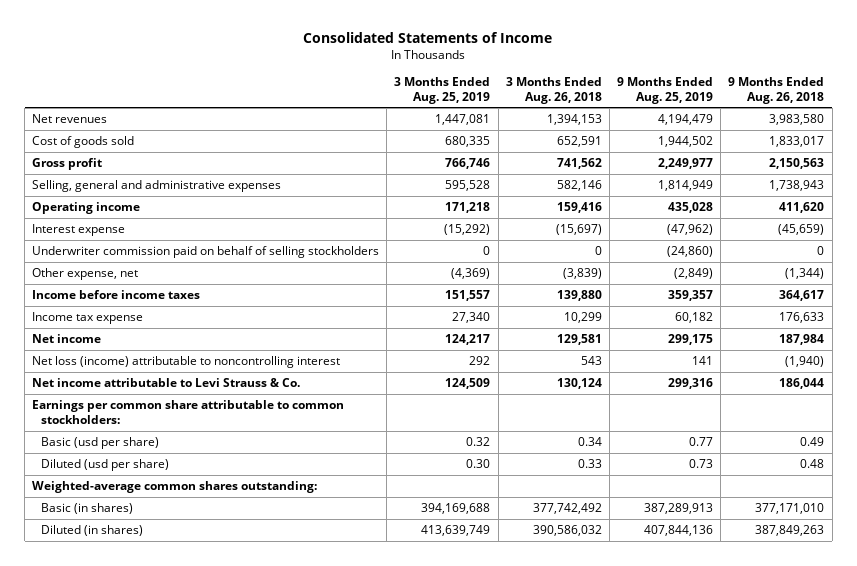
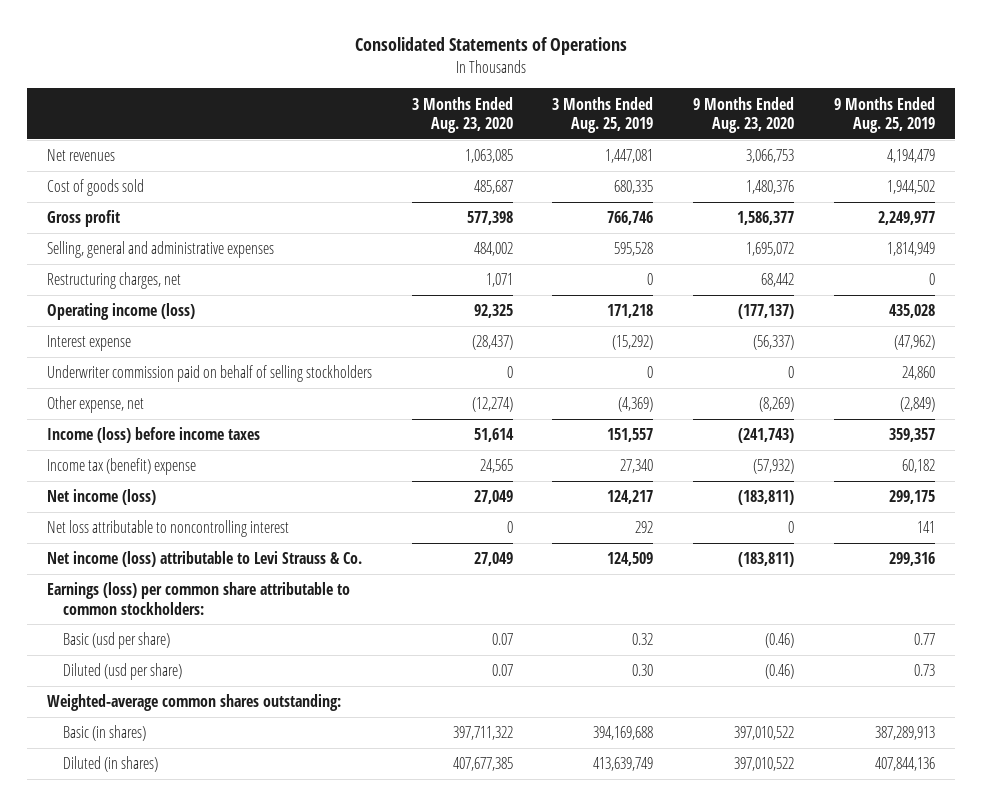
[303,31,553,43] Consolidated Statements of Income -> [354,37,627,56] Consolidated Statements of Operations
[505,76,602,104] 3 Months Ended Aug. 26, 2018 -> none
[728,76,825,104] 9 Months Ended Aug. 26, 2018 -> none
none -> [411,96,513,134] 3 Months Ended Aug. 23, 2020
none -> [692,96,794,134] 9 Months Ended Aug. 23, 2020
none -> [46,272,181,290] Restructuring charges, net
[32,202,141,215] Operating income -> [46,303,195,321] Operating income (loss)
[667,246,714,258] (24,860) -> [901,366,935,381] 24,860
[32,290,201,300] Income before income taxes -> [46,427,260,444] Income (loss) before income taxes
[32,312,144,325] Income tax expense -> [46,458,196,476] Income tax (benefit) expense
[32,334,102,344] Net income -> [46,489,156,506] Net income (loss)
[32,356,341,369] Net loss (income) attributable to noncontrolling interest -> [46,520,289,538] Net loss attributable to noncontrolling interest
[32,378,301,388] Net income attributable to Levi Strauss & Co. -> [46,551,362,568] Net income (loss) attributable to Levi Strauss & Co.
[32,400,345,424] Earnings per common share attributable to common stockholders: -> [46,582,350,615] Earnings (loss) per common share attributable to common stockholders:

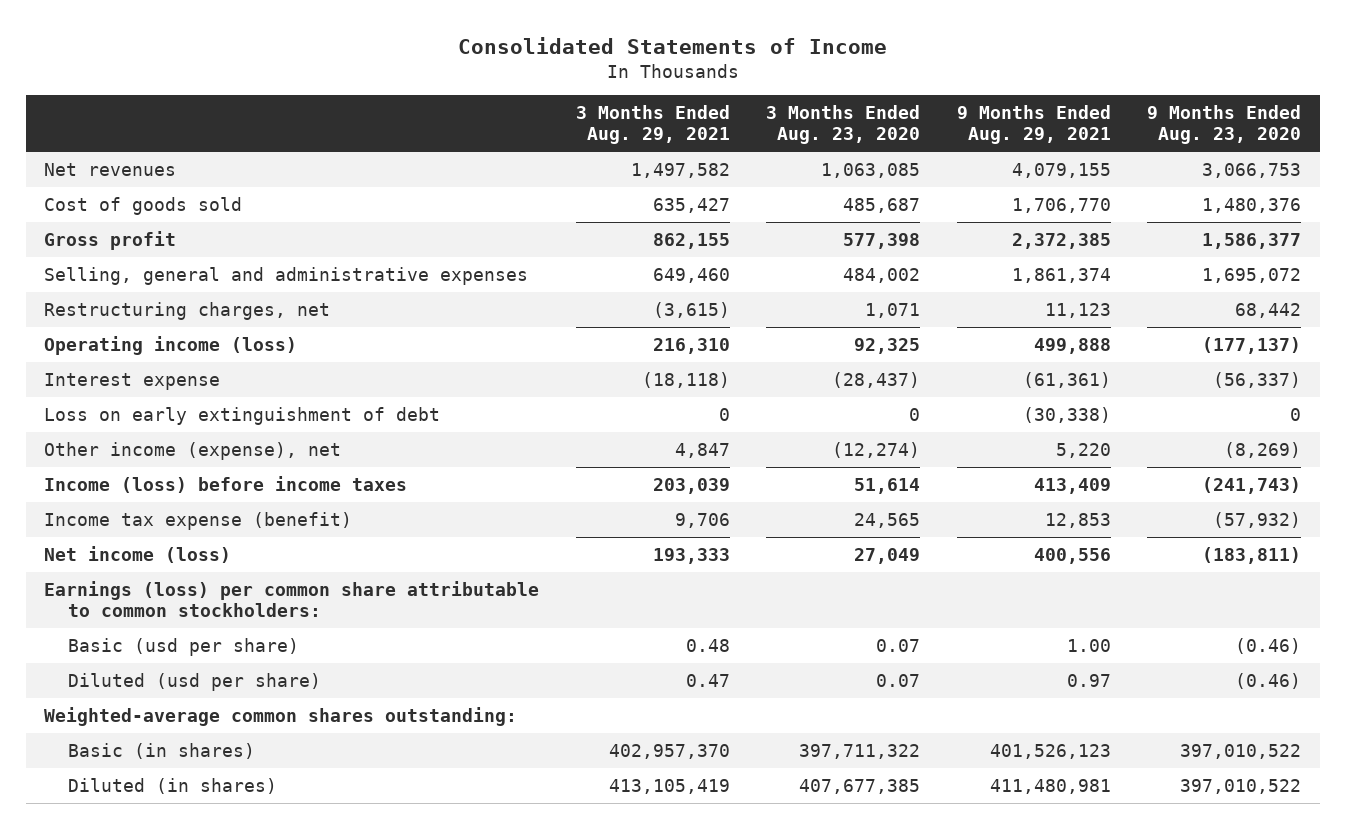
[354,37,627,56] Consolidated Statements of Operations -> [457,36,887,54] Consolidated Statements of Income
[552,96,654,134] 3 Months Ended Aug. 25, 2019 -> none
[833,96,935,134] 9 Months Ended Aug. 25, 2019 -> none
none -> [575,105,730,145] 3 Months Ended Aug. 29, 2021
none -> [956,105,1111,145] 9 Months Ended Aug. 29, 2021
[46,365,372,383] Underwriter commission paid on behalf of selling stockholders -> none
none -> [44,406,441,425] Loss on early extinguishment of debt
[46,396,144,414] Other expense, net -> [44,441,342,460] Other income (expense), net
[46,458,196,476] Income tax (benefit) expense -> [44,511,353,530] Income tax expense (benefit)
[46,520,289,538] Net loss attributable to noncontrolling interest -> none
[46,551,362,568] Net income (loss) attributable to Levi Strauss & Co. -> none

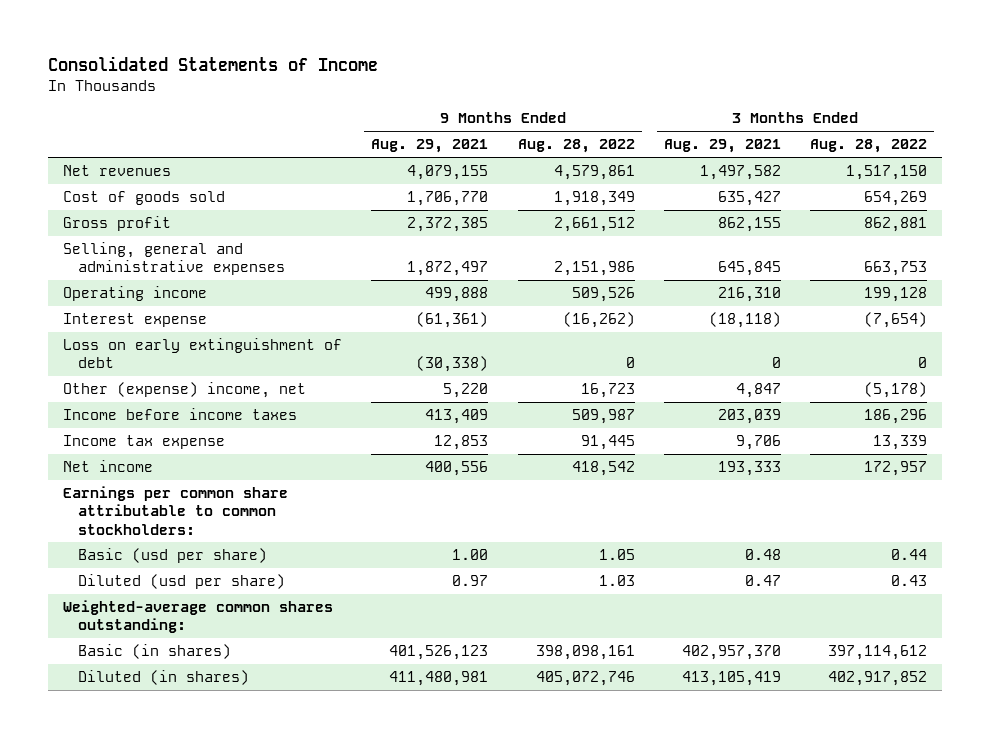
[766,105,921,145] 3 Months Ended Aug. 23, 2020 -> none
[1147,105,1302,145] 9 Months Ended Aug. 23, 2020 -> none
none -> [517,139,635,154] Aug. 28, 2022
none -> [810,139,928,154] Aug. 28, 2022
[44,301,331,320] Restructuring charges, net -> none
[652,267,730,283] 649,460 -> [717,261,781,277] 645,845
[1011,267,1111,283] 1,861,374 -> [407,261,489,277] 1,872,497
[44,335,298,355] Operating income (loss) -> [62,286,207,302] Operating income
[44,441,342,460] Other income (expense), net -> [62,382,306,399] Other (expense) income, net
[44,475,408,493] Income (loss) before income taxes -> [62,408,297,421] Income before income taxes
[44,511,353,530] Income tax expense (benefit) -> [62,435,225,450] Income tax expense
[44,545,232,563] Net income (loss) -> [62,460,153,473] Net income
[44,580,540,618] Earnings (loss) per common share attributable to common stockholders: -> [62,486,288,535] Earnings per common share attributable to common stockholders:

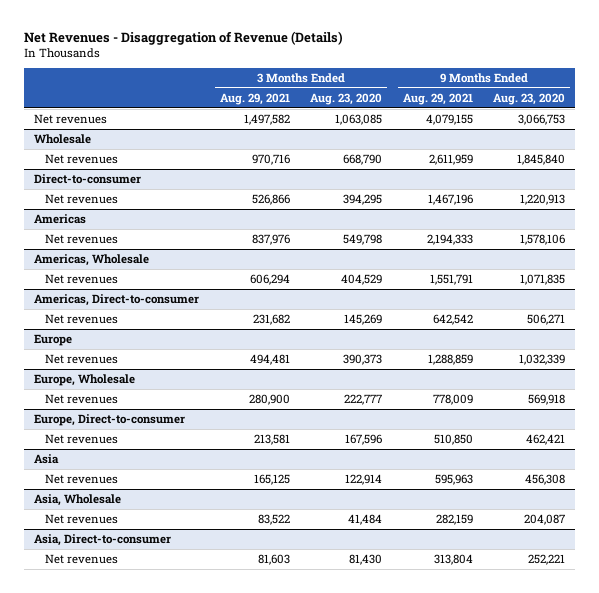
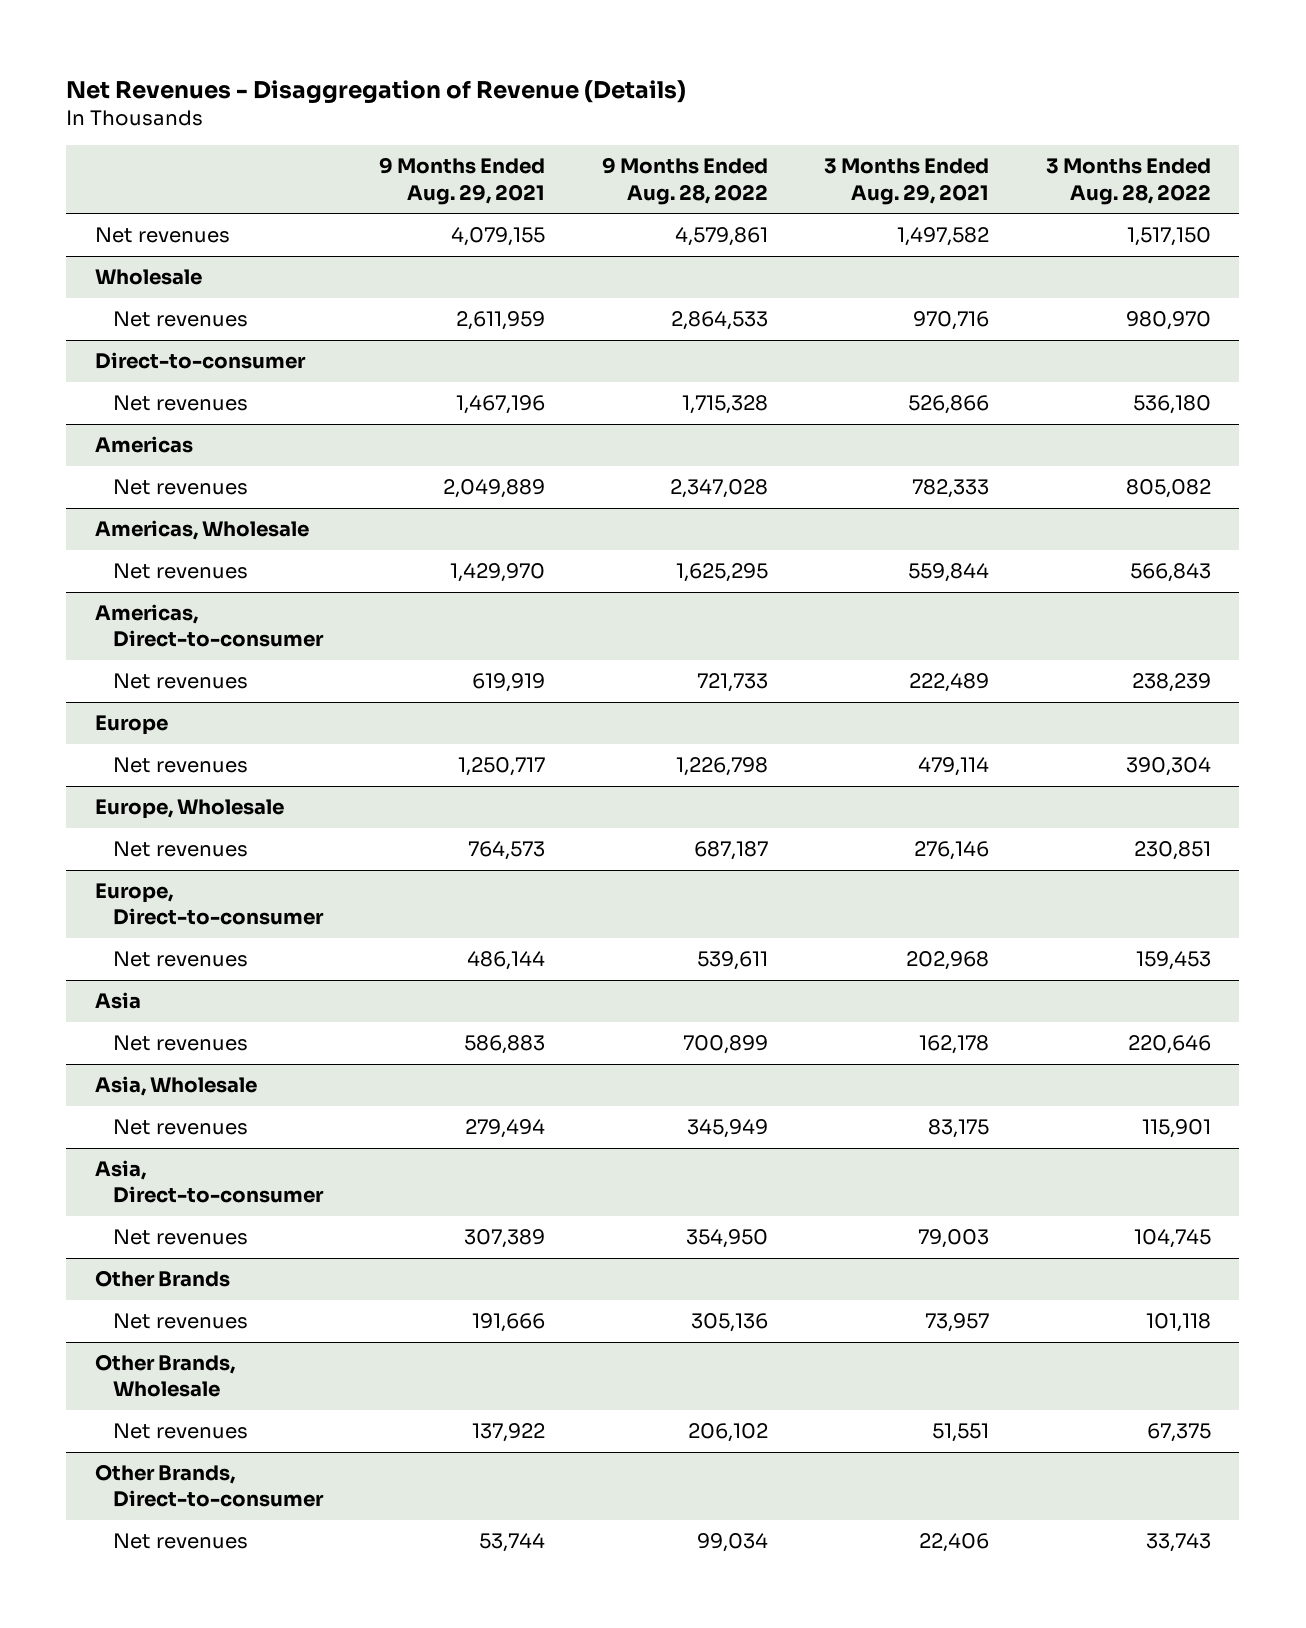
[310,92,383,105] Aug. 23, 2020 -> none
[493,92,566,105] Aug. 23, 2020 -> none
none -> [601,157,768,205] 9 Months Ended Aug. 28, 2022
none -> [1045,158,1211,205] 3 Months Ended Aug. 28, 2022
[251,233,290,245] 837,976 -> [912,479,990,499] 782,333
[426,233,473,245] 2,194,333 -> [443,479,546,499] 2,049,889
[249,273,290,285] 606,294 -> [908,563,990,583] 559,844
[429,273,473,285] 1,551,791 -> [450,563,546,583] 1,429,970
[252,313,290,325] 231,682 -> [909,673,990,693] 222,489
[432,313,473,325] 642,542 -> [472,673,546,693] 619,919
[249,353,290,365] 494,481 -> [918,757,990,777] 479,114
[427,353,473,365] 1,288,859 -> [458,757,546,777] 1,250,717
[248,393,290,405] 280,900 -> [914,841,990,861] 276,146
[432,393,473,405] 778,009 -> [468,841,546,861] 764,573
[253,433,290,445] 213,581 -> [906,951,990,971] 202,968
[433,433,473,445] 510,850 -> [467,951,546,971] 486,144
[253,473,290,485] 165,125 -> [919,1035,990,1055] 162,178
[434,473,473,485] 595,963 -> [464,1035,546,1055] 586,883
[257,513,290,525] 83,522 -> [928,1119,990,1139] 83,175
[435,513,473,525] 282,159 -> [465,1119,546,1139] 279,494
[257,553,290,565] 81,603 -> [918,1229,990,1249] 79,003
[433,553,473,565] 313,804 -> [464,1229,546,1249] 307,389
none -> [94,1270,230,1288] Other Brands
none -> [112,1313,248,1330] Net revenues
none -> [94,1354,235,1398] Other Brands, Wholesale
none -> [112,1423,248,1440] Net revenues
none -> [94,1464,324,1508] Other Brands, Direct-to-consumer
none -> [112,1533,248,1550] Net revenues

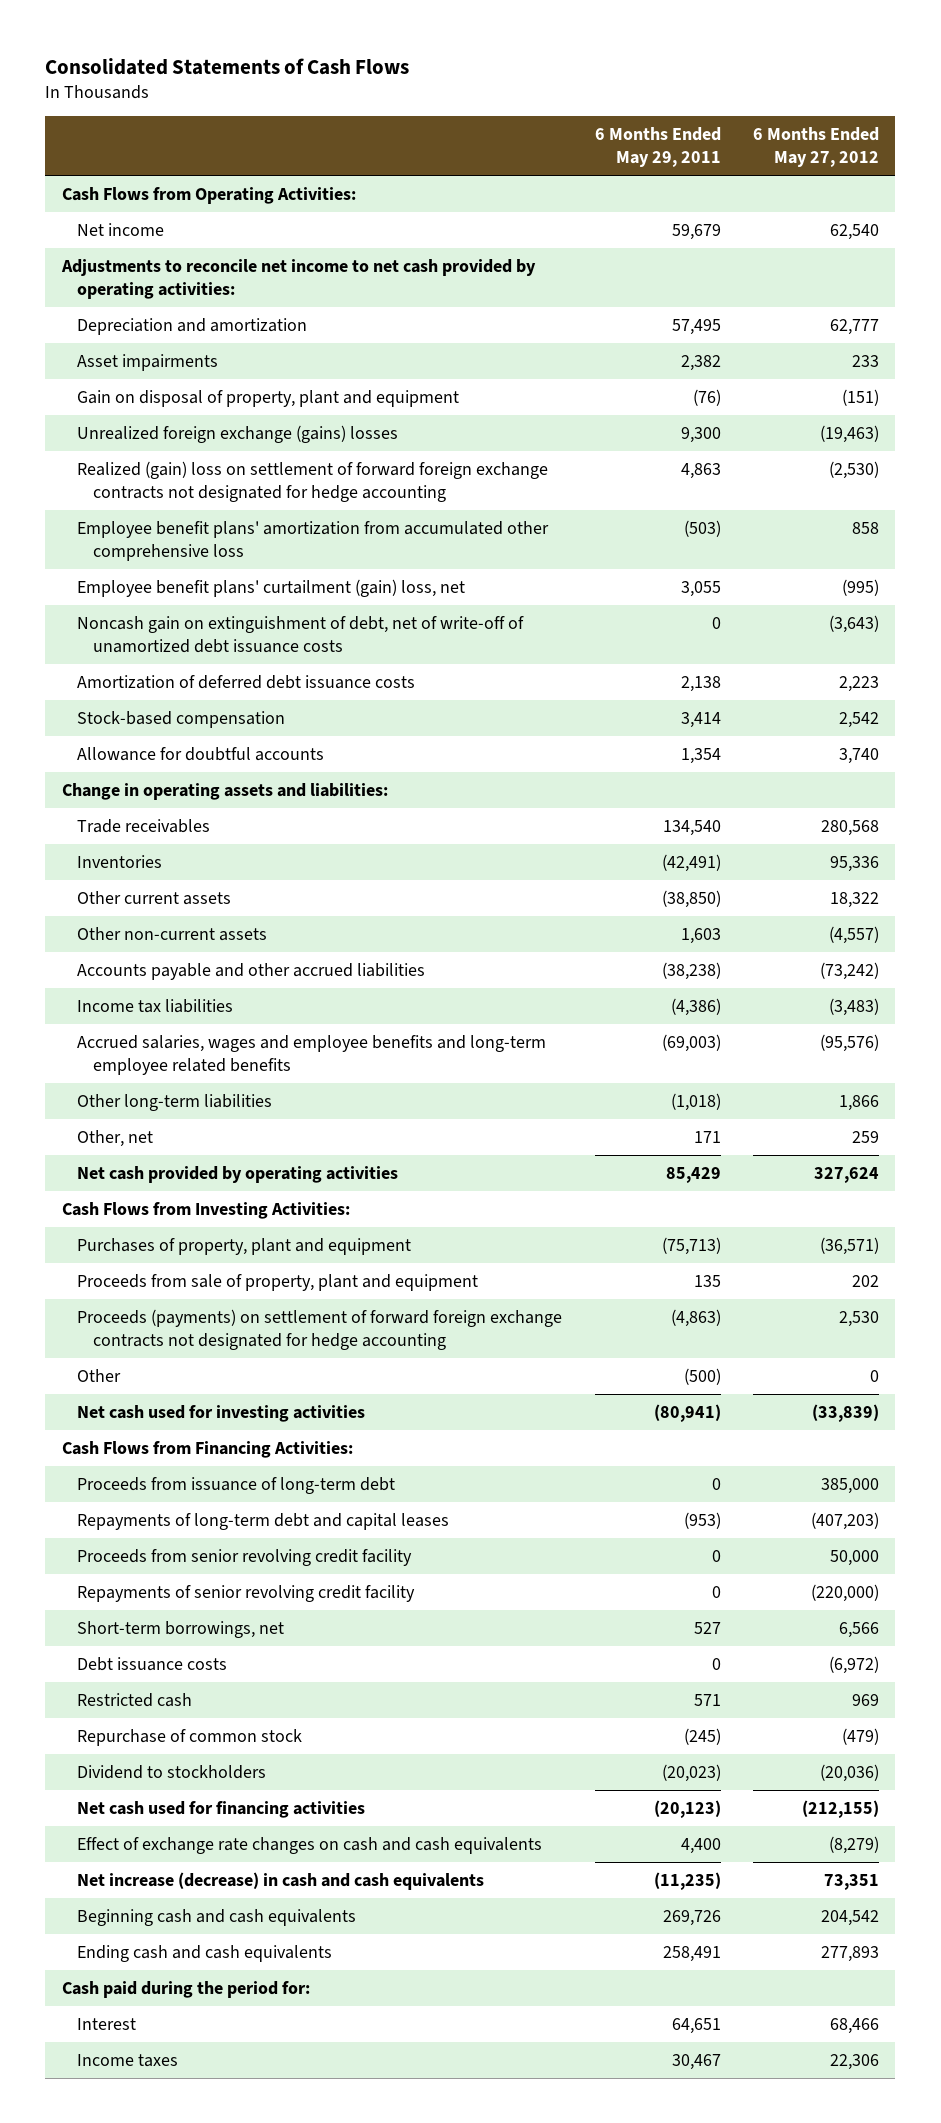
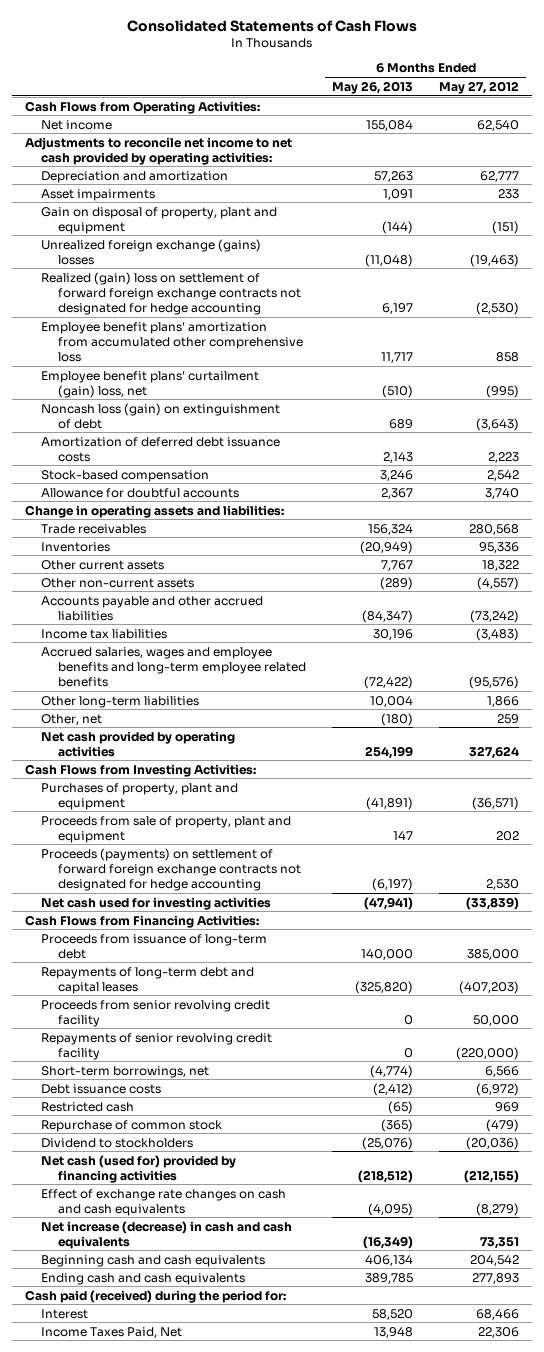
[594,127,721,168] 6 Months Ended May 29, 2011 -> none
none -> [331,80,413,94] May 26, 2013
[77,616,525,654] Noncash gain on extinguishment of debt, net of write-off of unamortized debt issuance costs -> [41,402,281,429] Noncash loss (gain) on extinguishment of debt
[77,1369,122,1383] Other -> none
[77,1801,366,1819] Net cash used for financing activities -> [41,1154,237,1183] Net cash (used for) provided by financing activities
[61,1981,310,1999] Cash paid during the period for: -> [25,1289,287,1303] Cash paid (received) during the period for:
[77,2054,179,2068] Income taxes -> [41,1326,183,1338] Income Taxes Paid, Net

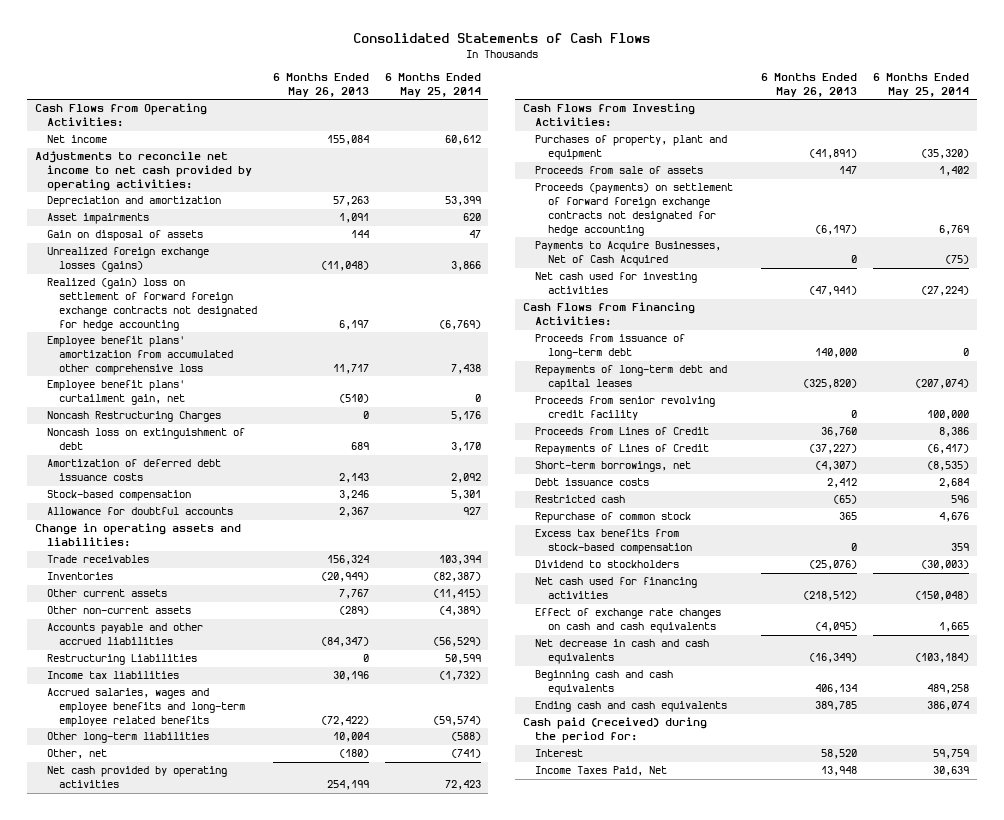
[439,80,520,94] May 27, 2012 -> none
none -> [384,73,481,97] 6 Months Ended May 25, 2014
[41,206,278,234] Gain on disposal of property, plant and equipment -> none
none -> [46,230,203,242] Gain on disposal of assets
[41,238,262,265] Unrealized foreign exchange (gains) losses -> [46,247,209,273] Unrealized foreign exchange losses (gains)
[41,370,260,398] Employee benefit plans' curtailment (gain) loss, net -> [46,380,186,406] Employee benefit plans' curtailment gain, net
none -> [46,411,221,423] Noncash Restructuring Charges
[41,402,281,429] Noncash loss (gain) on extinguishment of debt -> [46,428,245,451] Noncash loss on extinguishment of debt
none -> [46,654,197,666] Restructuring Liabilities
[41,815,292,843] Proceeds from sale of property, plant and equipment -> [535,166,704,175] Proceeds from sale of assets
none -> [535,241,722,267] Payments to Acquire Businesses, Net of Cash Acquired
[41,1032,273,1060] Repayments of senior revolving credit facility -> none
none -> [535,427,710,436] Proceeds from Lines of Credit
none -> [535,444,710,456] Repayments of Lines of Credit
[369,1064,413,1078] (4,774) -> [815,461,858,472] (4,307)
[372,1082,413,1096] (2,412) -> [827,478,858,489] 2,412
[380,1118,413,1132] (365) -> [839,512,858,521] 365
none -> [535,529,692,555] Excess tax benefits from stock-based compensation
[41,1154,237,1183] Net cash (used for) provided by financing activities -> [535,577,698,600] Net cash used for financing activities
[41,1220,293,1249] Net increase (decrease) in cash and cash equivalents -> [535,639,710,665] Net decrease in cash and cash equivalents

